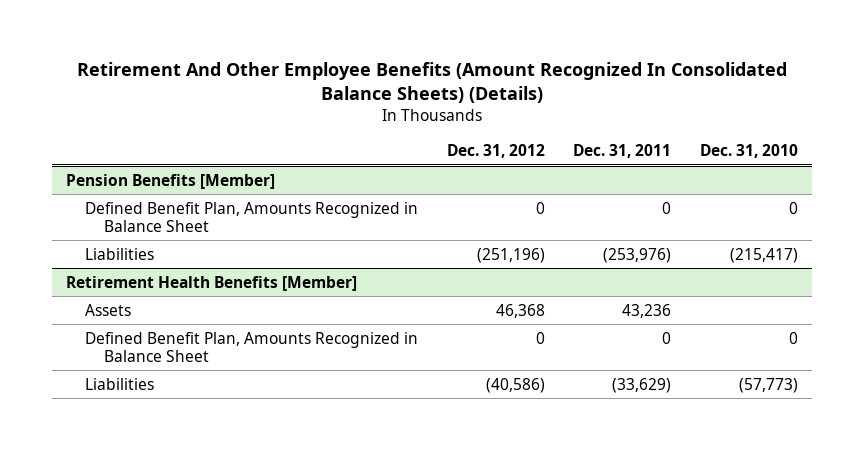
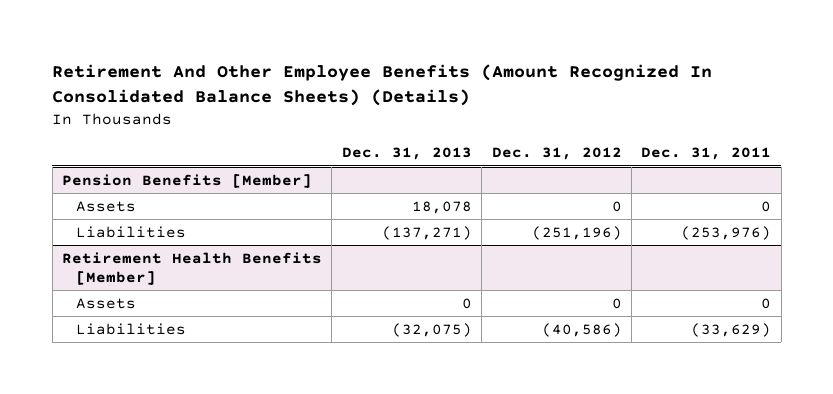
[699,144,798,159] Dec. 31, 2010 -> none
none -> [341,147,472,161] Dec. 31, 2013
[85,201,419,232] Defined Benefit Plan, Amounts Recognized in Balance Sheet -> none
none -> [75,200,136,212] Assets
[85,331,419,362] Defined Benefit Plan, Amounts Recognized in Balance Sheet -> none
[495,303,545,318] 46,368 -> [611,297,622,309] 0
[622,303,672,318] 43,236 -> [761,297,772,309] 0

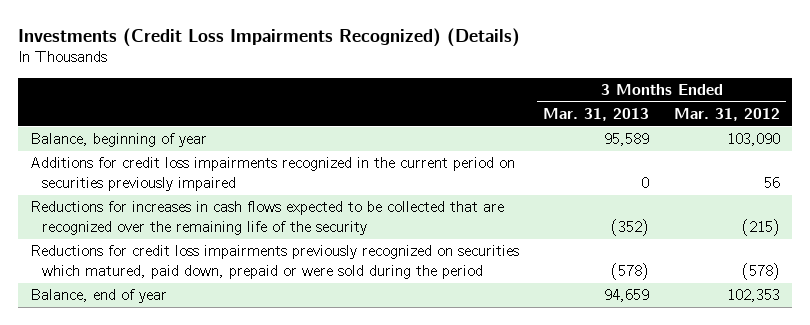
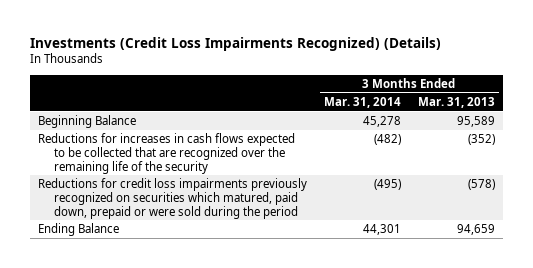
[673,108,780,122] Mar. 31, 2012 -> none
none -> [323,97,401,109] Mar. 31, 2014
[30,157,516,192] Additions for credit loss impairments recognized in the current period on securities previously impaired -> none
[30,133,208,148] Balance, beginning of year -> [37,115,136,129] Beginning Balance
[30,289,168,304] Balance, end of year -> [37,223,119,237] Ending Balance

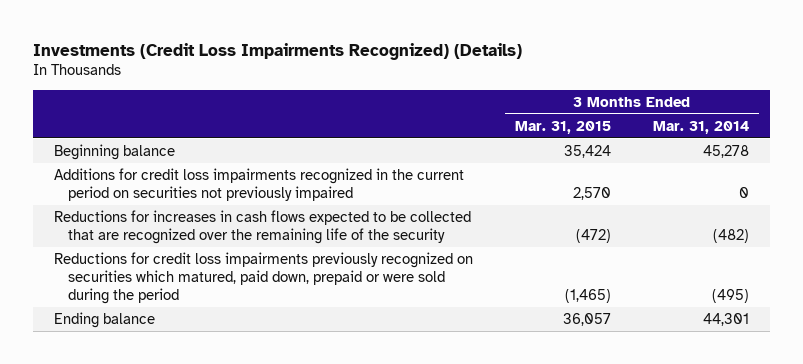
[417,97,495,109] Mar. 31, 2013 -> none
none -> [514,120,611,134] Mar. 31, 2015
[37,115,136,129] Beginning Balance -> [54,143,176,160] Beginning balance
none -> [54,167,465,202] Additions for credit loss impairments recognized in the current period on securities not previously impaired
[37,223,119,237] Ending Balance -> [54,311,156,328] Ending balance

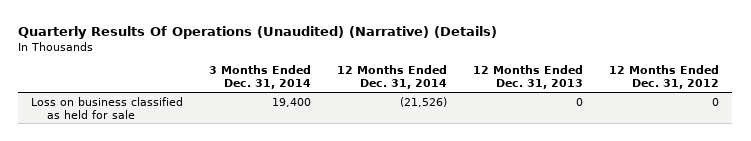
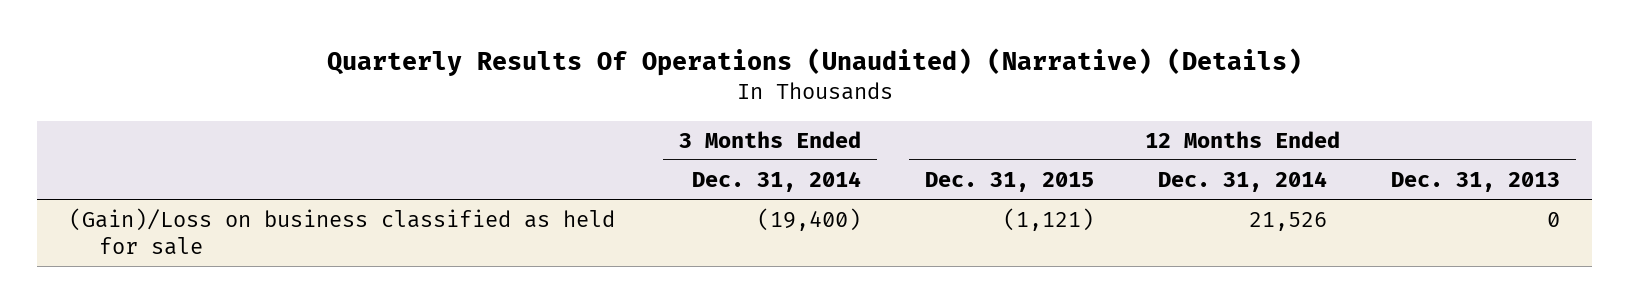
[609,65,720,90] 12 Months Ended Dec. 31, 2012 -> none
none -> [925,172,1095,193] Dec. 31, 2015
[31,96,184,119] Loss on business classified as held for sale -> [69,208,616,255] (Gain)/Loss on business classified as held for sale
[272,97,312,107] 19,400 -> [757,208,862,232] (19,400)
[400,96,448,107] (21,526) -> [1249,212,1328,232] 21,526

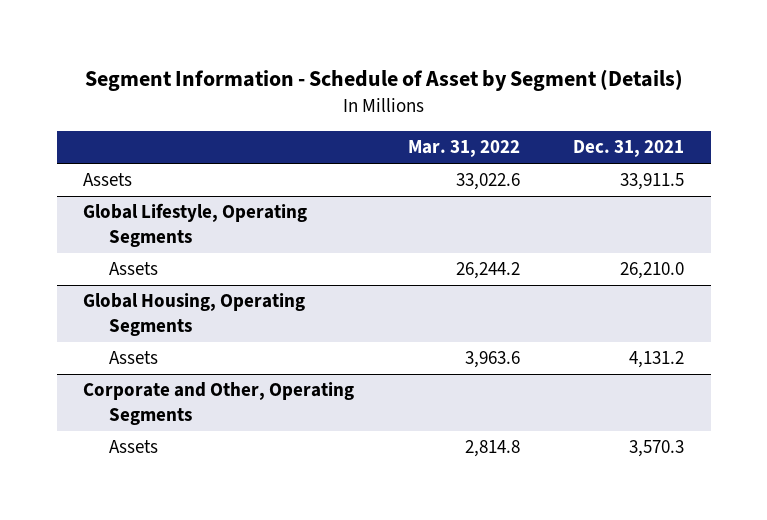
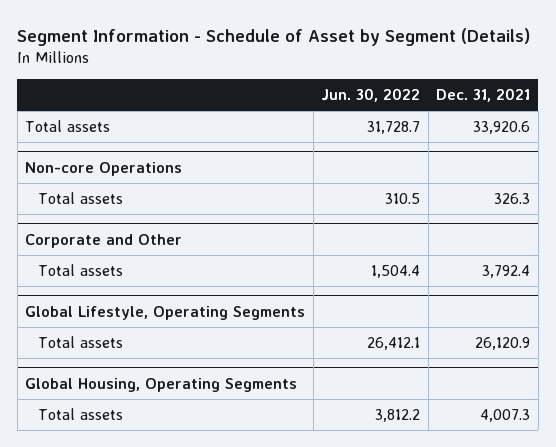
[407,140,520,158] Mar. 31, 2022 -> none
none -> [321,88,421,103] Jun. 30, 2022
[83,173,133,187] Assets -> [25,120,111,133] Total assets
[619,173,684,191] 33,911.5 -> [473,121,531,135] 33,920.6
none -> [25,161,183,176] Non-core Operations
none -> [37,192,123,205] Total assets
none -> [25,233,183,248] Corporate and Other
none -> [37,264,123,277] Total assets
[109,262,159,276] Assets -> [37,336,123,349] Total assets
[619,262,684,280] 26,210.0 -> [475,337,531,351] 26,120.9
[83,382,355,425] Corporate and Other, Operating Segments -> none
[109,440,159,454] Assets -> none
[109,351,159,365] Assets -> [37,408,123,421] Total assets
[628,351,684,369] 4,131.2 -> [480,409,531,423] 4,007.3

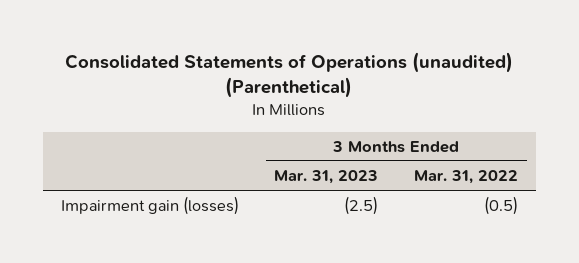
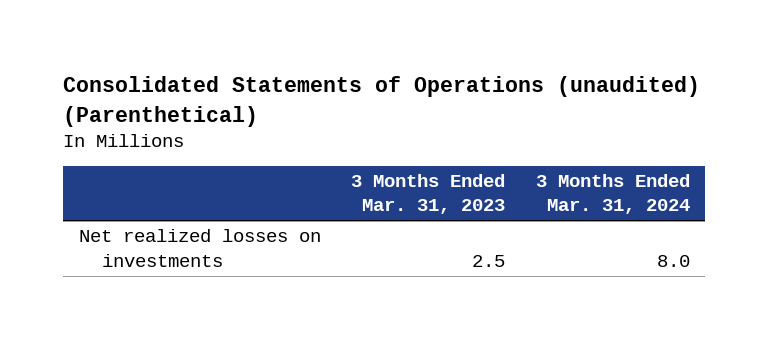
[414,169,519,184] Mar. 31, 2022 -> none
none -> [536,174,691,215] 3 Months Ended Mar. 31, 2024
[60,196,239,216] Impairment gain (losses) -> none
none -> [78,229,321,267] Net realized losses on investments

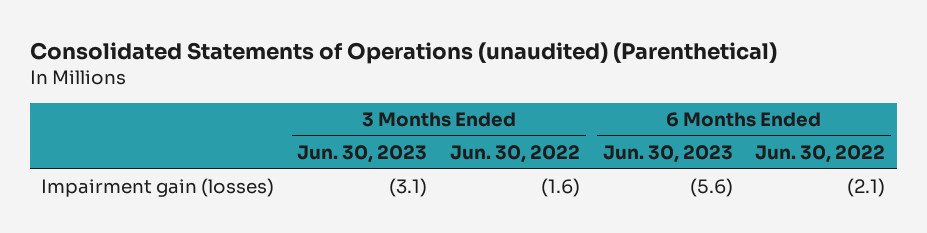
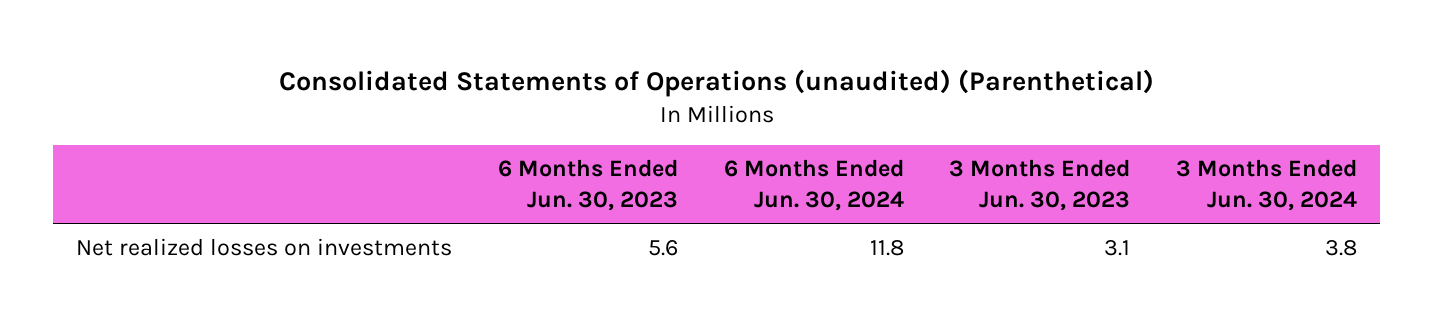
[449,145,580,164] Jun. 30, 2022 -> none
[755,145,886,164] Jun. 30, 2022 -> none
none -> [723,159,904,211] 6 Months Ended Jun. 30, 2024
none -> [1175,159,1357,211] 3 Months Ended Jun. 30, 2024
[41,178,275,198] Impairment gain (losses) -> none
none -> [76,238,453,257] Net realized losses on investments

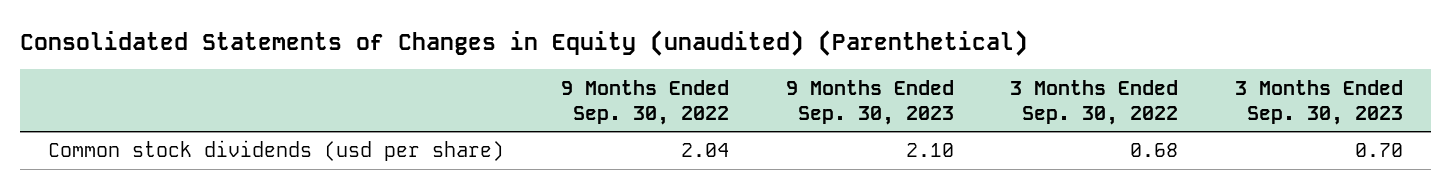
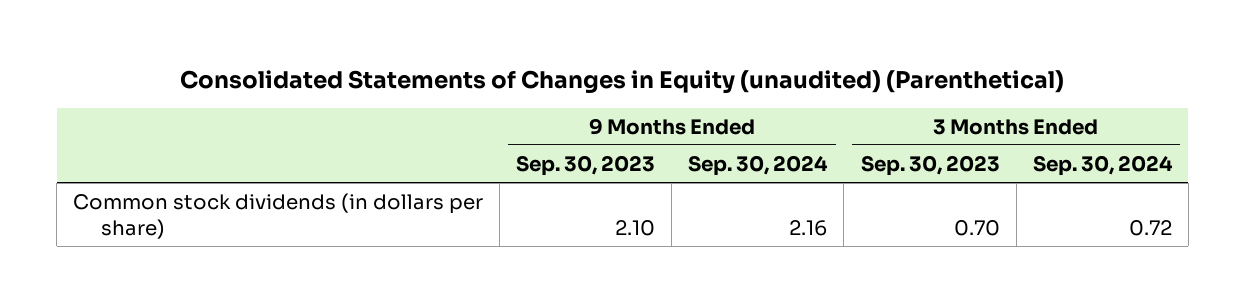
[560,79,729,125] 9 Months Ended Sep. 30, 2022 -> none
[1010,79,1179,125] 3 Months Ended Sep. 30, 2022 -> none
none -> [688,154,829,176] Sep. 30, 2024
none -> [1032,154,1173,176] Sep. 30, 2024
[48,140,505,162] Common stock dividends (usd per share) -> [73,192,484,239] Common stock dividends (in dollars per share)

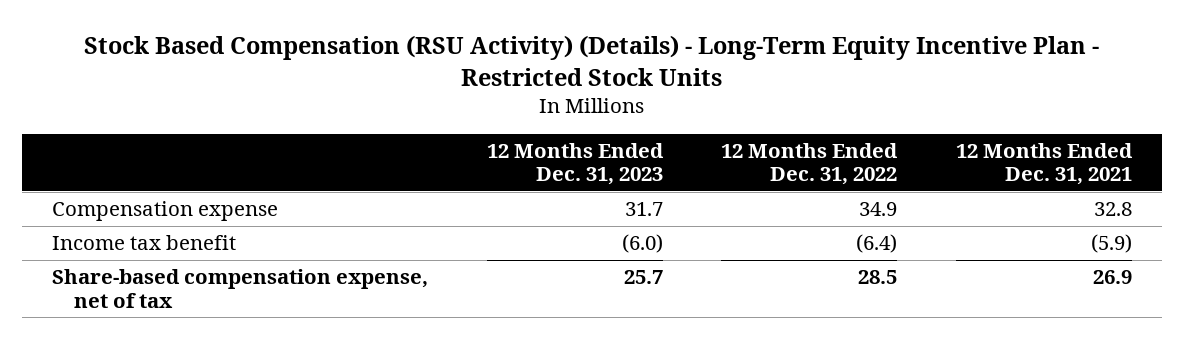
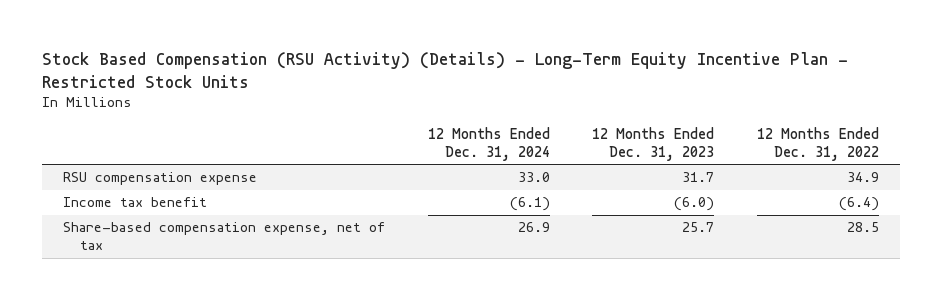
[956,142,1134,186] 12 Months Ended Dec. 31, 2021 -> none
none -> [427,127,550,162] 12 Months Ended Dec. 31, 2024
[51,201,278,222] Compensation expense -> [63,172,258,186] RSU compensation expense

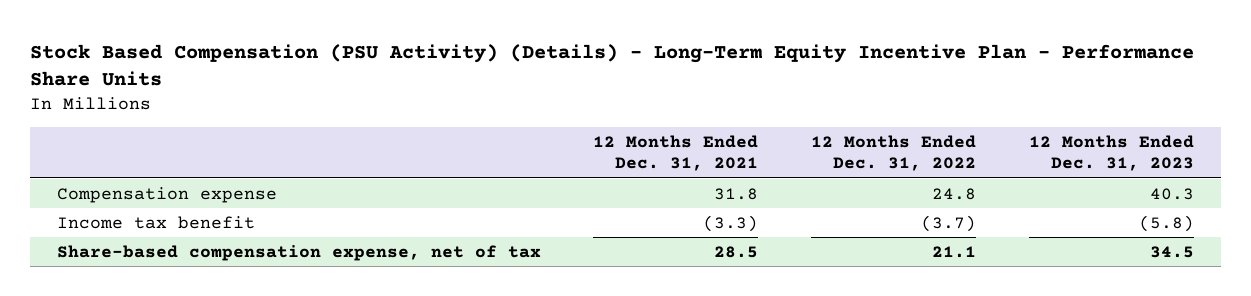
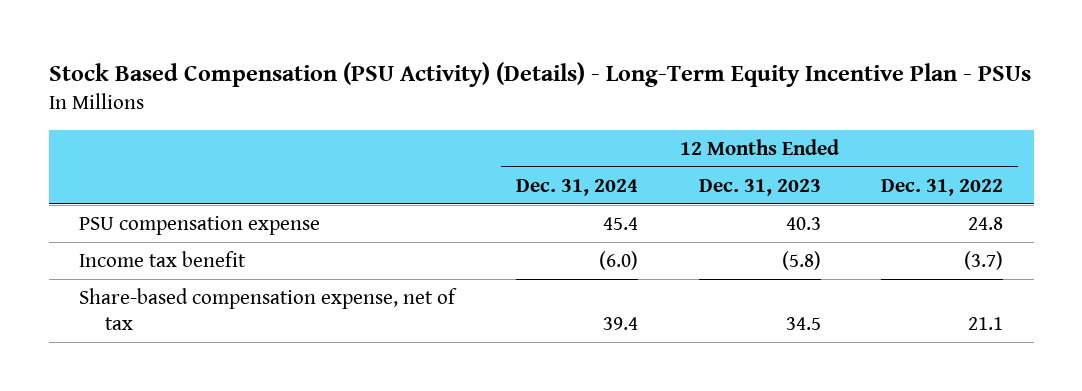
[30,43,1195,87] Stock Based Compensation (PSU Activity) (Details) - Long-Term Equity Incentive Plan - Performance Share Units -> [48,62,1031,88] Stock Based Compensation (PSU Activity) (Details) - Long-Term Equity Incentive Plan - PSUs
[593,134,759,172] 12 Months Ended Dec. 31, 2021 -> none
none -> [515,178,638,196] Dec. 31, 2024
[56,186,277,203] Compensation expense -> [79,215,321,235] PSU compensation expense

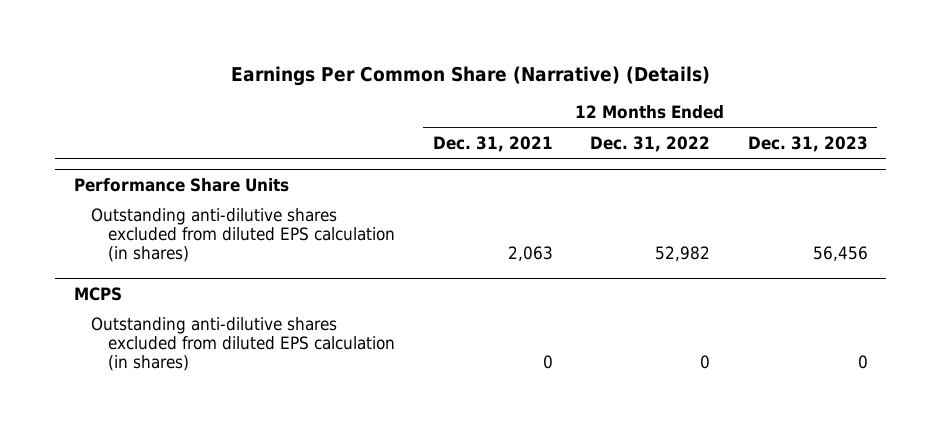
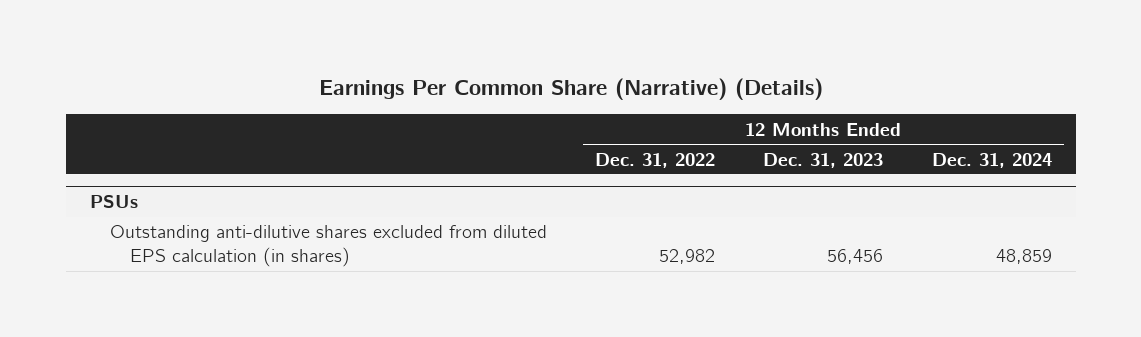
[432,136,553,153] Dec. 31, 2021 -> none
none -> [931,152,1052,168] Dec. 31, 2024
[74,177,290,192] Performance Share Units -> [89,195,138,209] PSUs
[74,286,123,301] MCPS -> none
[91,317,396,371] Outstanding anti-dilutive shares excluded from diluted EPS calculation (in shares) -> none

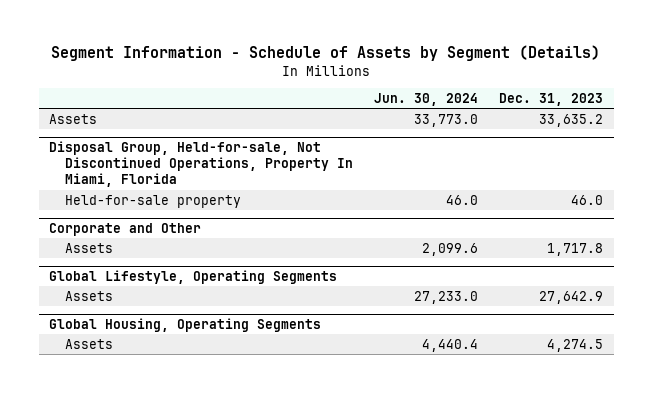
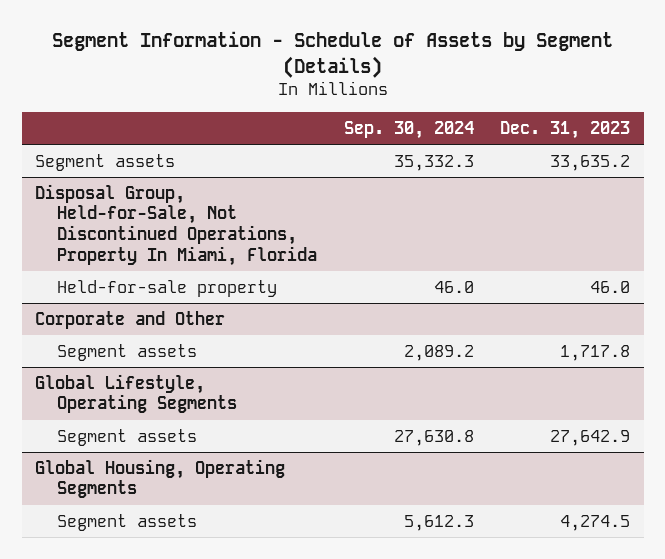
[374,92,479,106] Jun. 30, 2024 -> none
none -> [343,120,474,139] Sep. 30, 2024
[49,113,98,124] Assets -> [34,153,175,171] Segment assets
[49,140,354,188] Disposal Group, Held-for-sale, Not Discontinued Operations, Property In Miami, Florida -> [34,183,318,266] Disposal Group, Held-for-Sale, Not Discontinued Operations, Property In Miami, Florida
[65,242,114,253] Assets -> [57,343,198,361] Segment assets
[65,290,114,301] Assets -> [57,428,198,446] Segment assets
[65,338,114,349] Assets -> [57,513,198,531] Segment assets

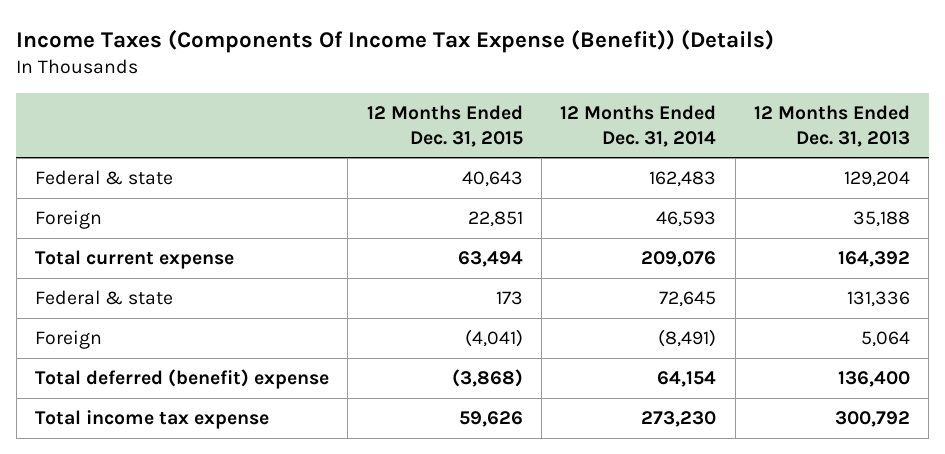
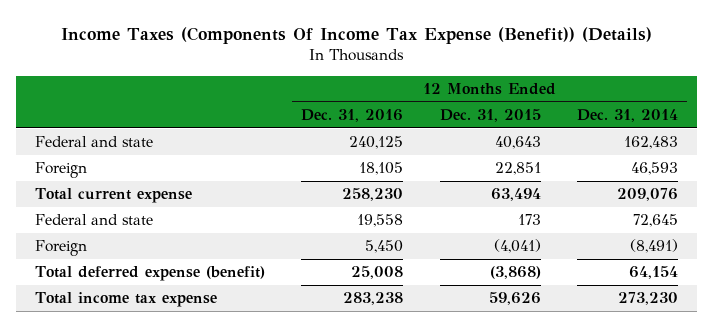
[753,105,910,147] 12 Months Ended Dec. 31, 2013 -> none
none -> [301,109,404,123] Dec. 31, 2016
[35,170,174,186] Federal & state -> [34,136,153,148] Federal and state
[35,290,174,306] Federal & state -> [34,214,153,226] Federal and state
[35,369,330,390] Total deferred (benefit) expense -> [34,266,265,282] Total deferred expense (benefit)

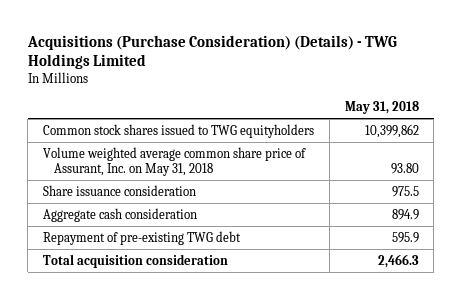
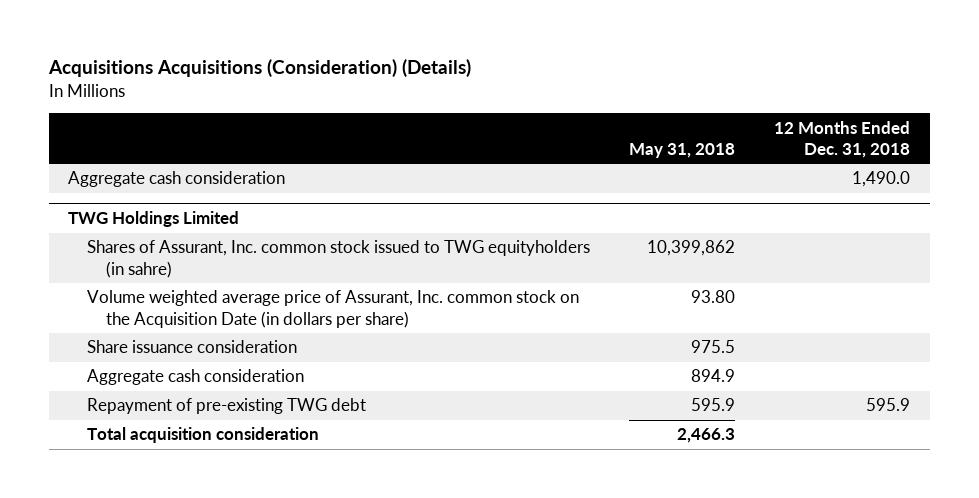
[26,34,397,70] Acquisitions (Purchase Consideration) (Details) - TWG Holdings Limited -> [47,59,471,78] Acquisitions Acquisitions (Consideration) (Details)
none -> [774,120,911,158] 12 Months Ended Dec. 31, 2018
none -> [68,171,286,188] Aggregate cash consideration
none -> [68,211,240,228] TWG Holdings Limited
[42,123,314,138] Common stock shares issued to TWG equityholders -> [87,240,591,278] Shares of Assurant, Inc. common stock issued to TWG equityholders (in sahre)
[42,146,306,177] Volume weighted average common share price of Assurant, Inc. on May 31, 2018 -> [87,290,580,328] Volume weighted average price of Assurant, Inc. common stock on the Acquisition Date (in dollars per share)

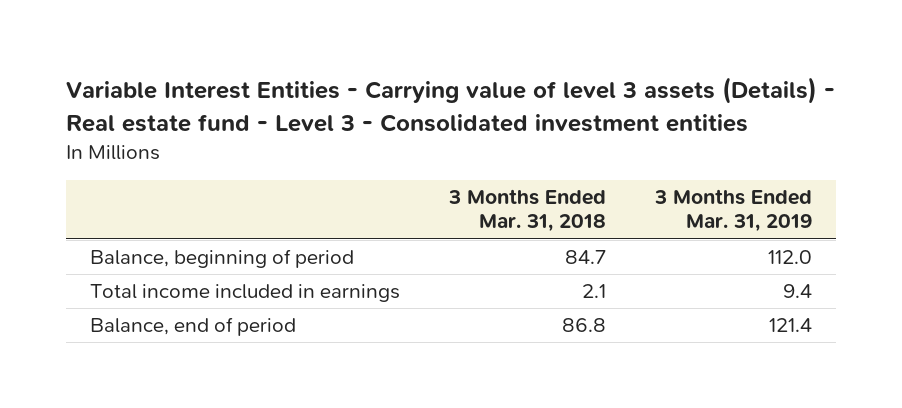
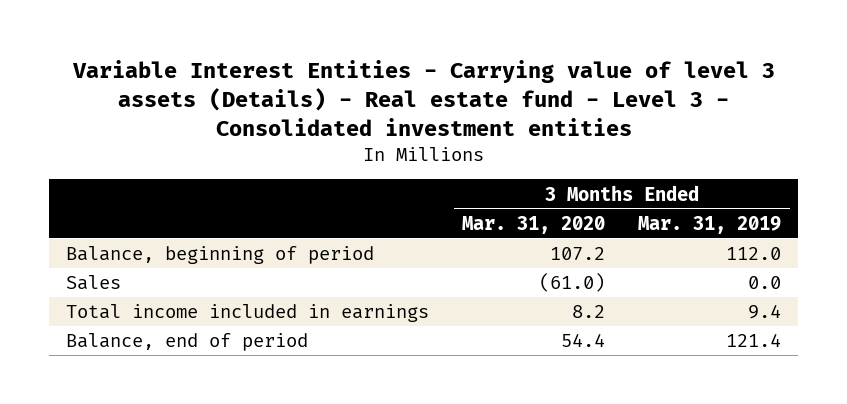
[447,188,606,233] 3 Months Ended Mar. 31, 2018 -> none
none -> [462,215,606,234] Mar. 31, 2020
none -> [65,275,121,291] Sales

